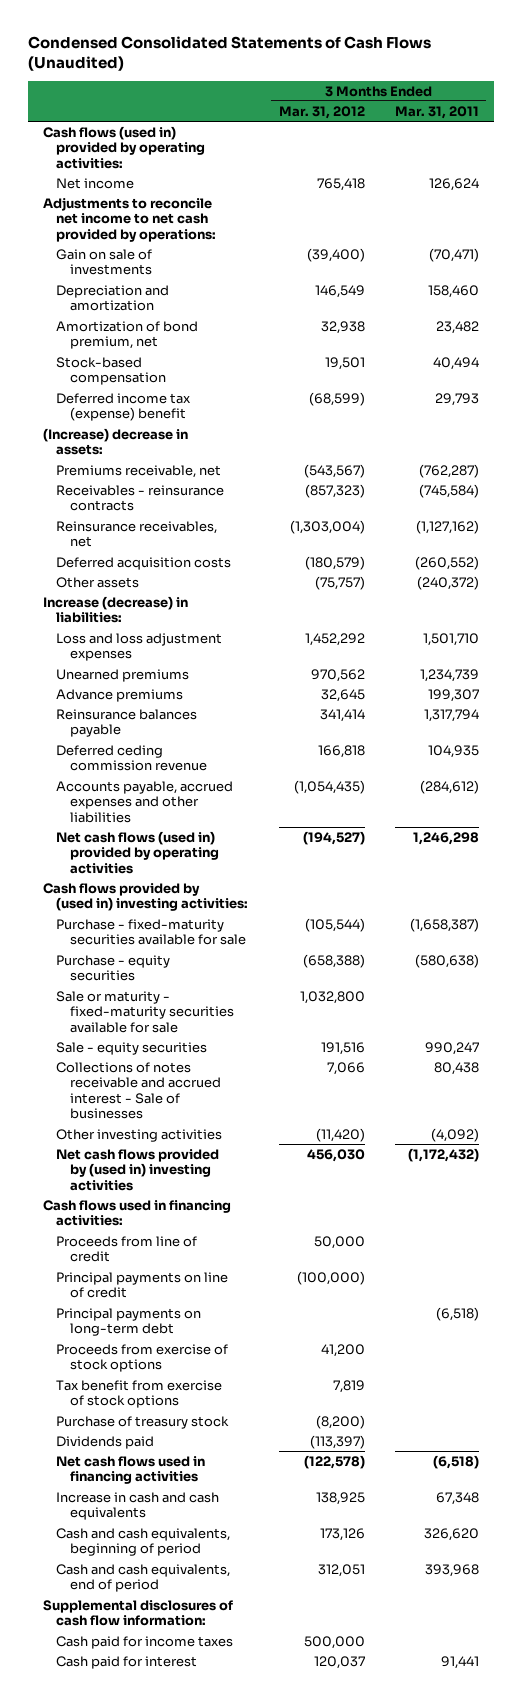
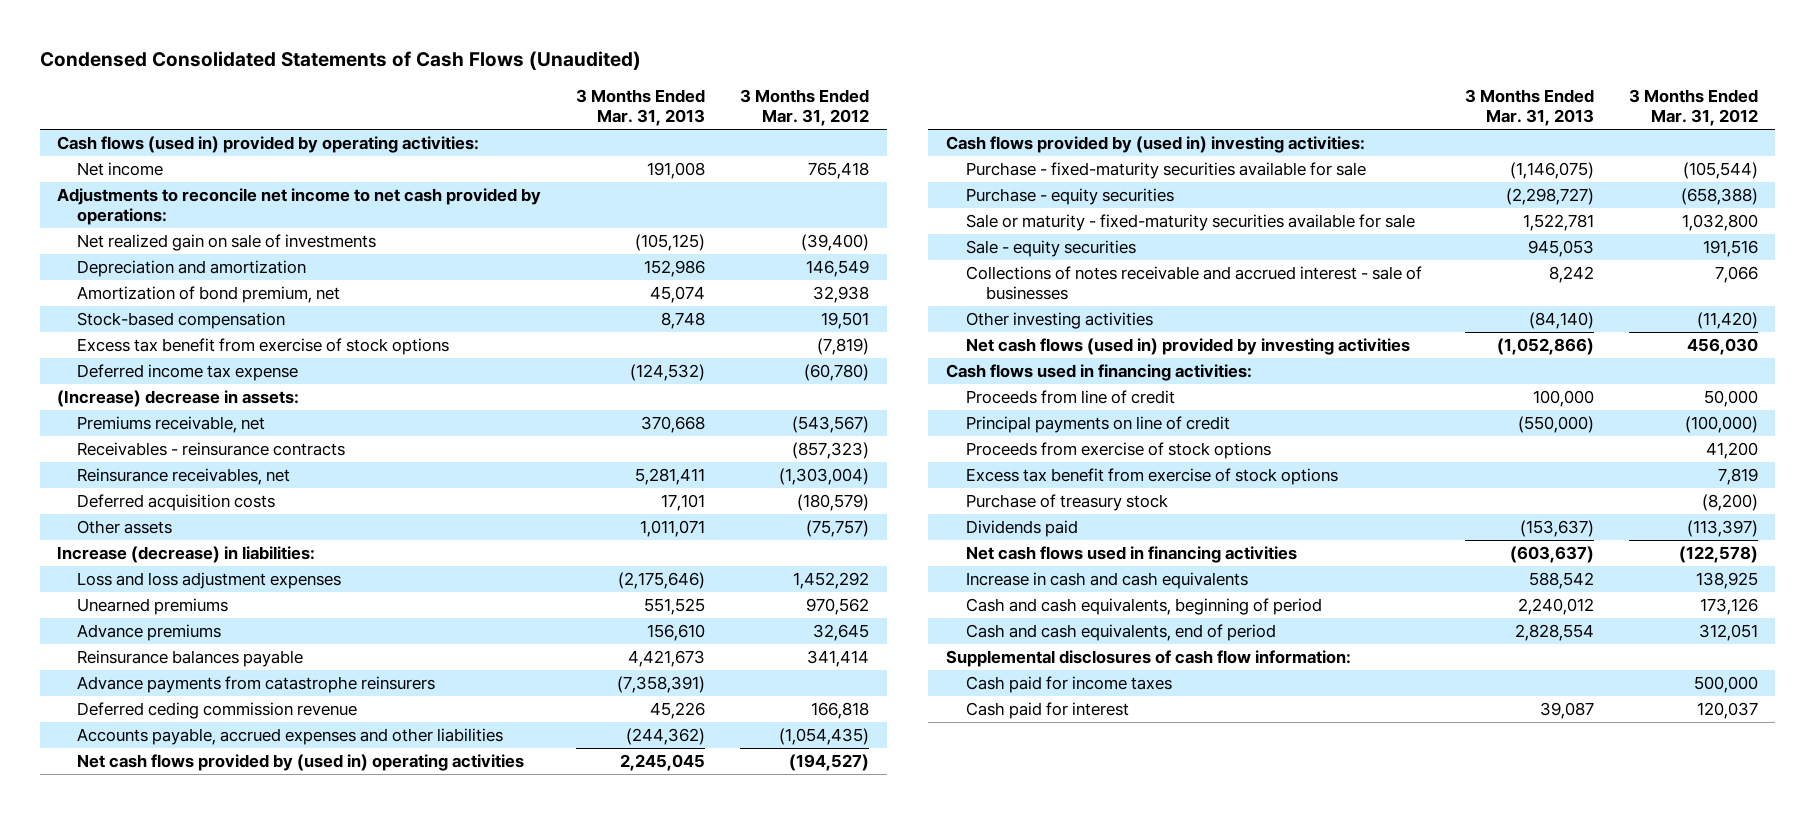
[394,105,479,119] Mar. 31, 2011 -> none
none -> [576,88,706,127] 3 Months Ended Mar. 31, 2013
[56,248,153,276] Gain on sale of investments -> [77,233,377,251] Net realized gain on sale of investments
none -> [77,337,450,355] Excess tax benefit from exercise of stock options
[56,392,192,422] Deferred income tax (expense) benefit -> [77,363,299,381] Deferred income tax expense
[308,391,365,406] (68,599) -> [804,363,870,381] (60,780)
none -> [77,675,436,693] Advance payments from catastrophe reinsurers
[56,830,219,874] Net cash flows (used in) provided by operating activities -> [77,753,525,771] Net cash flows provided by (used in) operating activities
[56,1061,221,1120] Collections of notes receivable and accrued interest - Sale of businesses -> [966,265,1423,301] Collections of notes receivable and accrued interest - sale of businesses
[56,1148,220,1191] Net cash flows provided by (used in) investing activities -> [966,337,1411,355] Net cash flows (used in) provided by investing activities
[56,1307,202,1337] Principal payments on long-term debt -> none
[56,1379,223,1409] Tax benefit from exercise of stock options -> [966,467,1339,485] Excess tax benefit from exercise of stock options

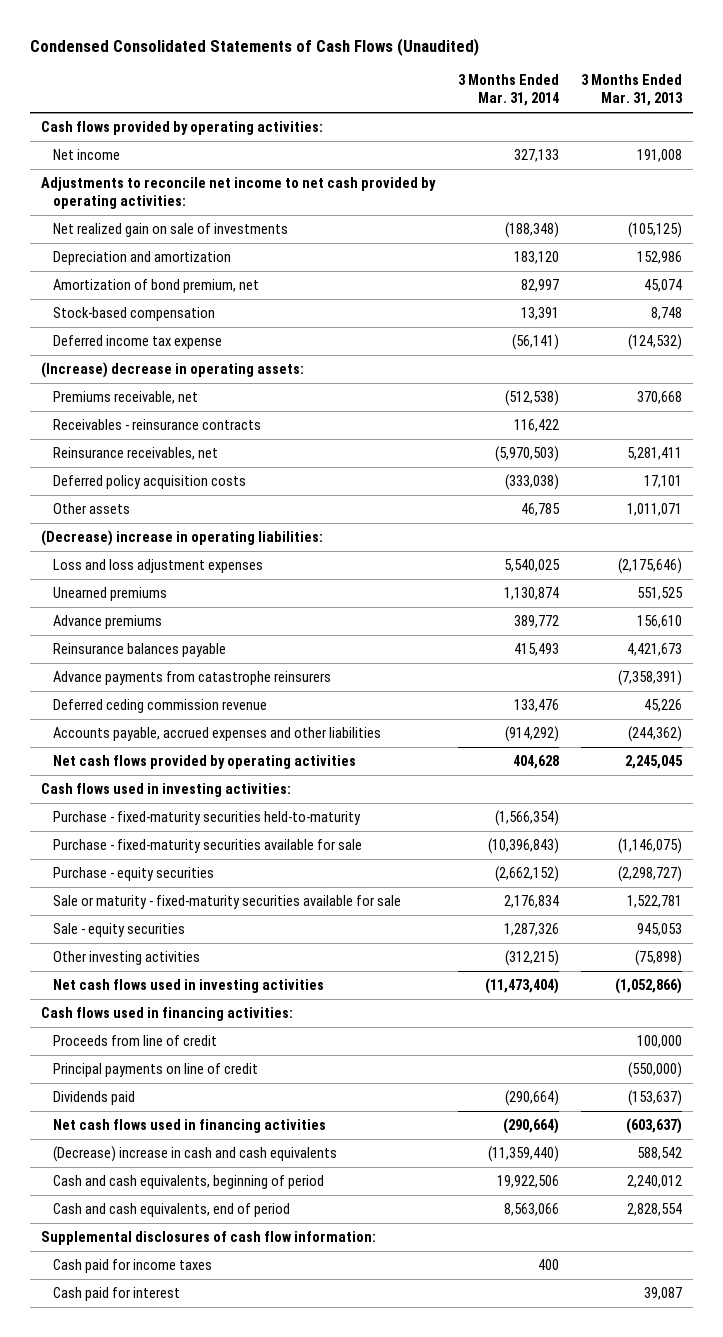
[740,88,870,127] 3 Months Ended Mar. 31, 2012 -> none
none -> [457,74,559,107] 3 Months Ended Mar. 31, 2014
[57,135,480,153] Cash flows (used in) provided by operating activities: -> [40,121,323,136] Cash flows provided by operating activities:
[57,187,542,226] Adjustments to reconcile net income to net cash provided by operations: -> [40,177,436,210] Adjustments to reconcile net income to net cash provided by operating activities:
[77,337,450,355] Excess tax benefit from exercise of stock options -> none
[57,389,300,407] (Increase) decrease in assets: -> [40,362,304,379] (Increase) decrease in operating assets:
[77,493,276,511] Deferred acquisition costs -> [53,475,247,490] Deferred policy acquisition costs
[57,545,316,563] Increase (decrease) in liabilities: -> [40,530,323,547] (Decrease) increase in operating liabilities:
[77,753,525,771] Net cash flows provided by (used in) operating activities -> [53,755,357,770] Net cash flows provided by operating activities
[945,135,1365,153] Cash flows provided by (used in) investing activities: -> [40,783,291,798] Cash flows used in investing activities:
none -> [53,811,362,826] Purchase - fixed-maturity securities held-to-maturity
[966,265,1423,301] Collections of notes receivable and accrued interest - sale of businesses -> none
[1528,311,1594,329] (84,140) -> [635,950,683,967] (75,898)
[966,337,1411,355] Net cash flows (used in) provided by investing activities -> [53,979,325,994] Net cash flows used in investing activities
[966,441,1272,459] Proceeds from exercise of stock options -> none
[966,467,1339,485] Excess tax benefit from exercise of stock options -> none
[966,493,1169,511] Purchase of treasury stock -> none
[966,571,1249,589] Increase in cash and cash equivalents -> [53,1146,338,1163] (Decrease) increase in cash and cash equivalents

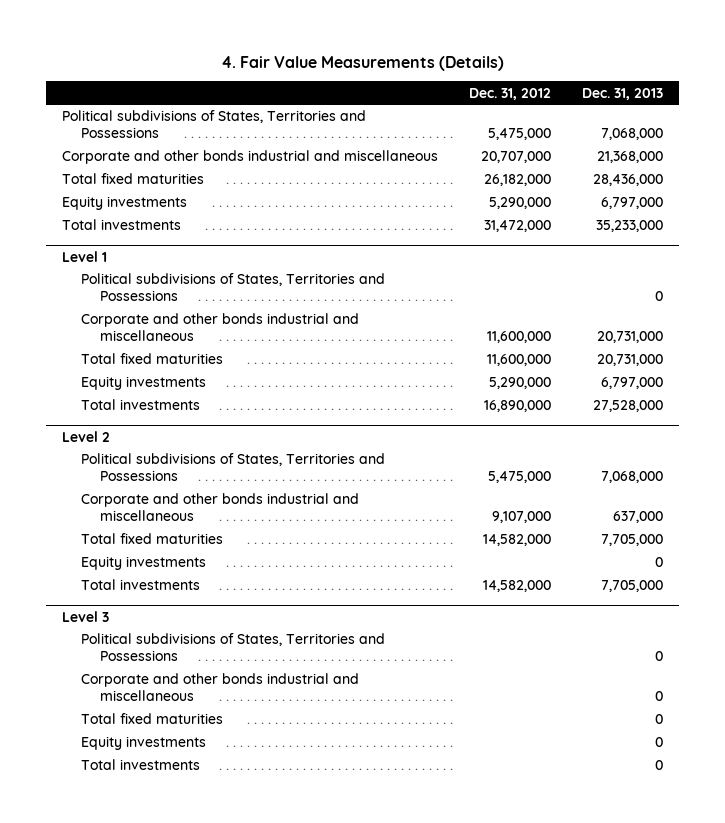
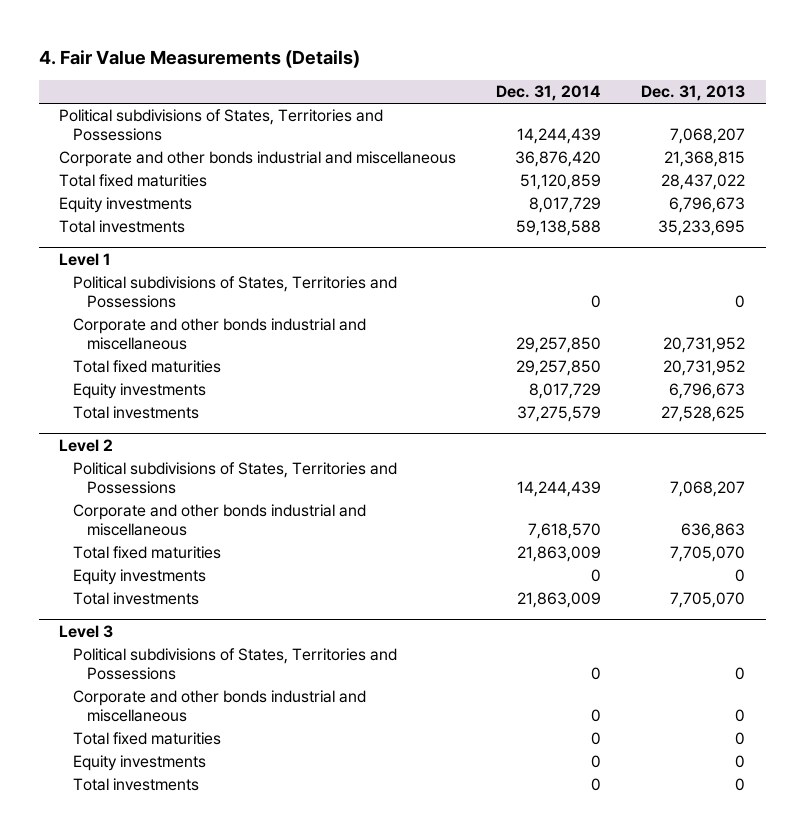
[469,87,552,100] Dec. 31, 2012 -> none
none -> [496,85,602,102] Dec. 31, 2014
[601,128,664,141] 7,068,000 -> [670,128,746,145] 7,068,207
[597,151,664,164] 21,368,000 -> [664,151,746,168] 21,368,815
[593,174,664,187] 28,436,000 -> [661,174,746,191] 28,437,022
[601,197,664,210] 6,797,000 -> [669,197,746,214] 6,796,673
[596,220,664,233] 35,233,000 -> [658,220,746,237] 35,233,695
[597,331,664,344] 20,731,000 -> [663,337,746,354] 20,731,952
[597,354,664,367] 20,731,000 -> [663,360,746,377] 20,731,952
[601,377,664,390] 6,797,000 -> [669,383,746,400] 6,796,673
[593,400,664,413] 27,528,000 -> [661,406,746,423] 27,528,625
[601,471,664,484] 7,068,000 -> [670,481,746,498] 7,068,207
[613,511,664,524] 637,000 -> [681,523,746,540] 636,863
[601,534,664,547] 7,705,000 -> [670,546,746,563] 7,705,070
[601,580,664,593] 7,705,000 -> [670,592,746,609] 7,705,070

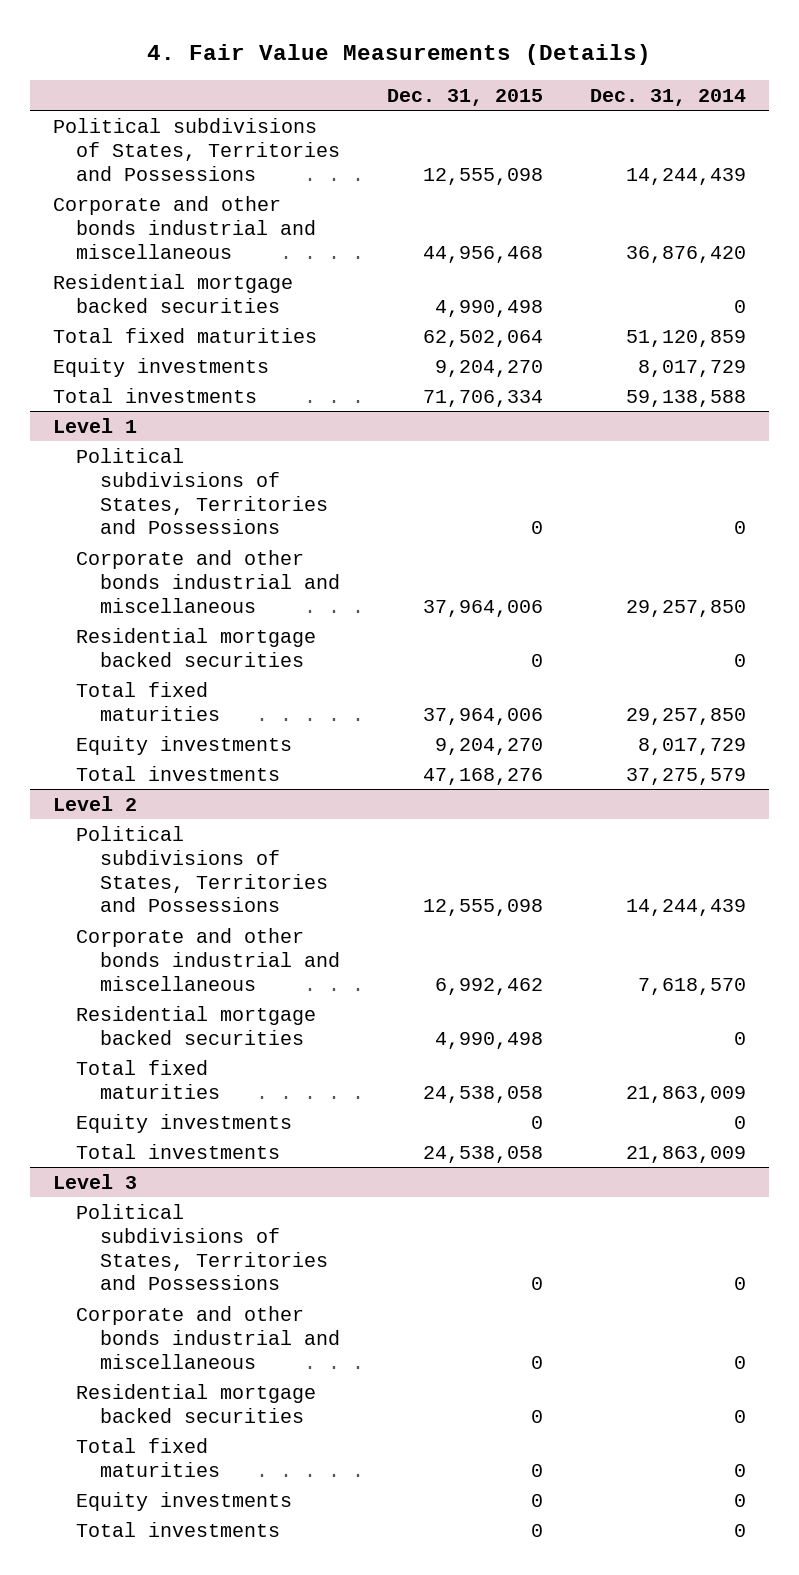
[641,85,746,102] Dec. 31, 2013 -> none
none -> [387,88,544,106] Dec. 31, 2015
none -> [53,273,294,313] Residential mortgage backed securities
none -> [76,627,317,667] Residential mortgage backed securities
none -> [76,1005,317,1045] Residential mortgage backed securities
none -> [76,1383,317,1423] Residential mortgage backed securities

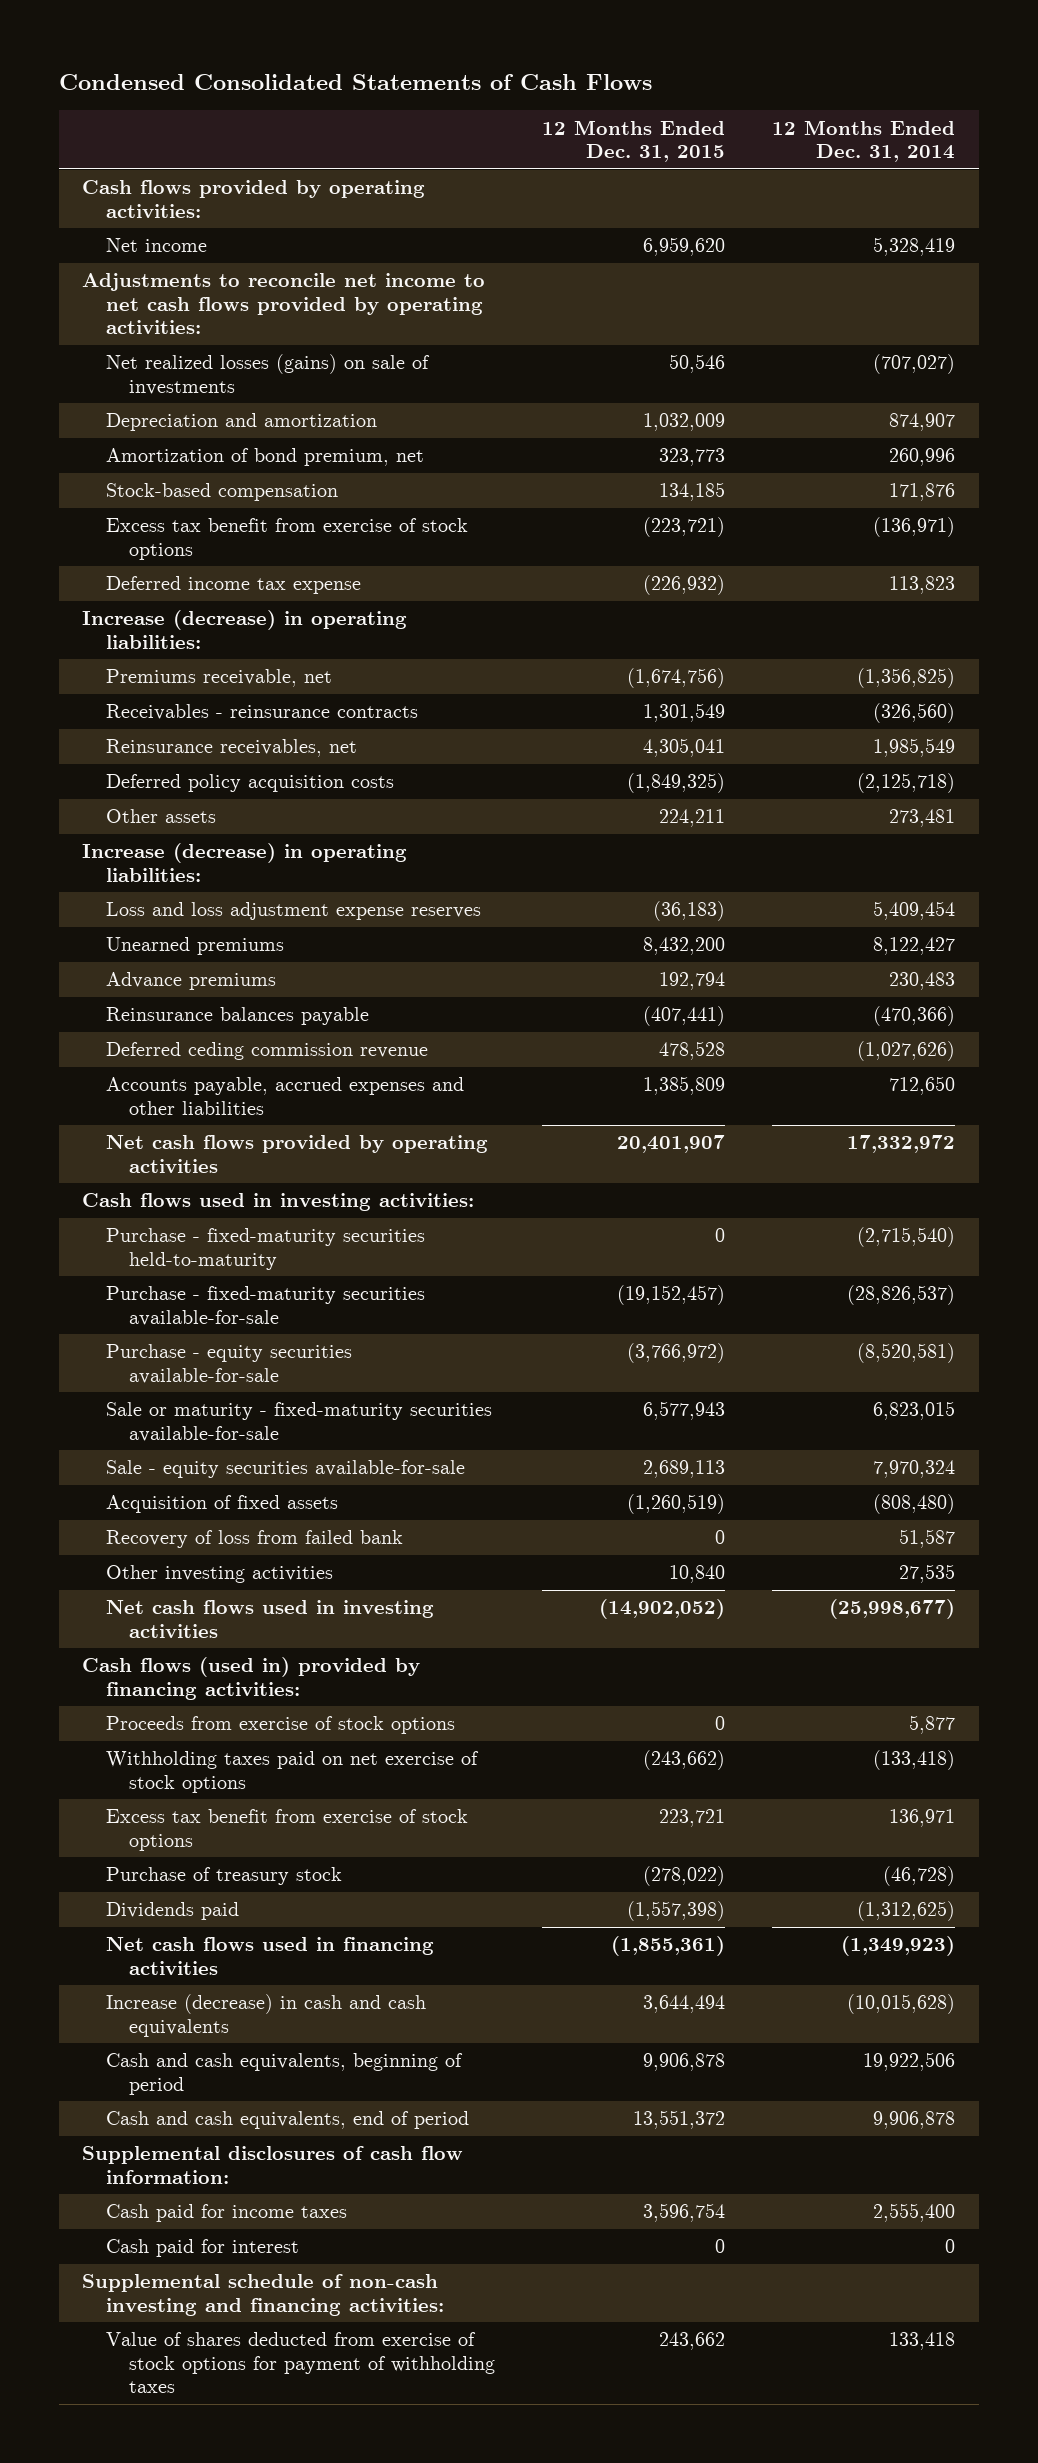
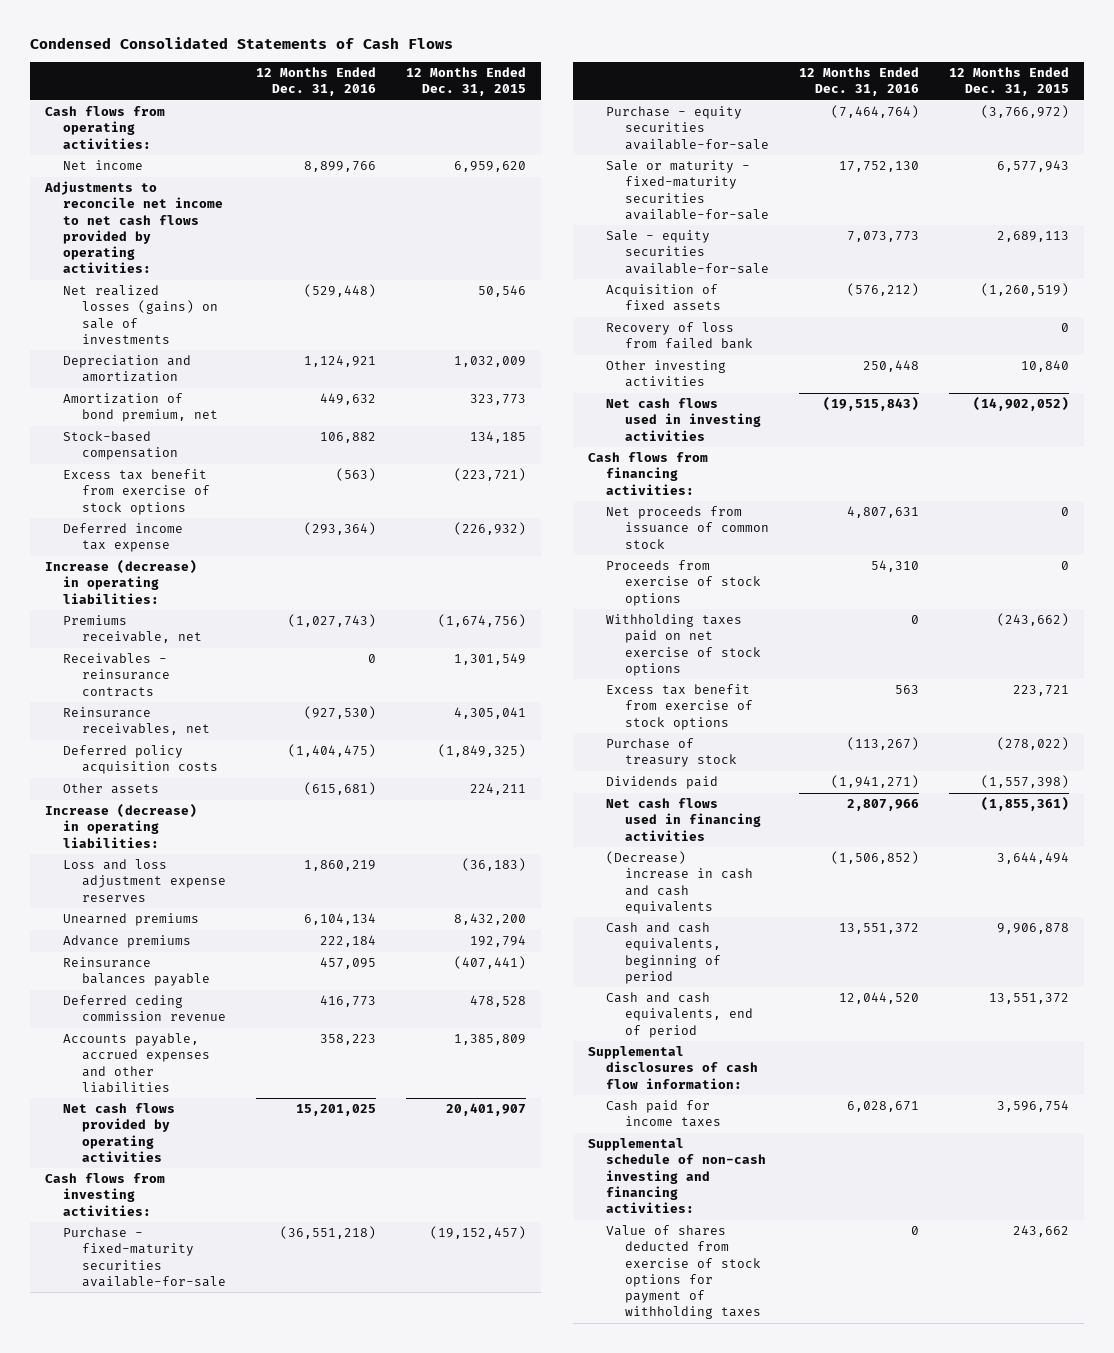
[772,119,956,163] 12 Months Ended Dec. 31, 2014 -> none
none -> [256,66,377,97] 12 Months Ended Dec. 31, 2016
[82,180,426,218] Cash flows provided by operating activities: -> [44,106,165,149] Cash flows from operating activities:
[105,1228,425,1270] Purchase - fixed-maturity securities held-to-maturity -> none
[82,1193,475,1212] Cash flows used in investing activities: -> [44,1173,165,1216] Cash flows from investing activities:
[82,1657,421,1700] Cash flows (used in) provided by financing activities: -> [587,452,708,495] Cash flows from financing activities:
none -> [606,506,769,549] Net proceeds from issuance of common stock
[105,1994,426,2037] Increase (decrease) in cash and cash equivalents -> [606,851,753,914] (Decrease) increase in cash and cash equivalents
[105,2239,299,2258] Cash paid for interest -> none

